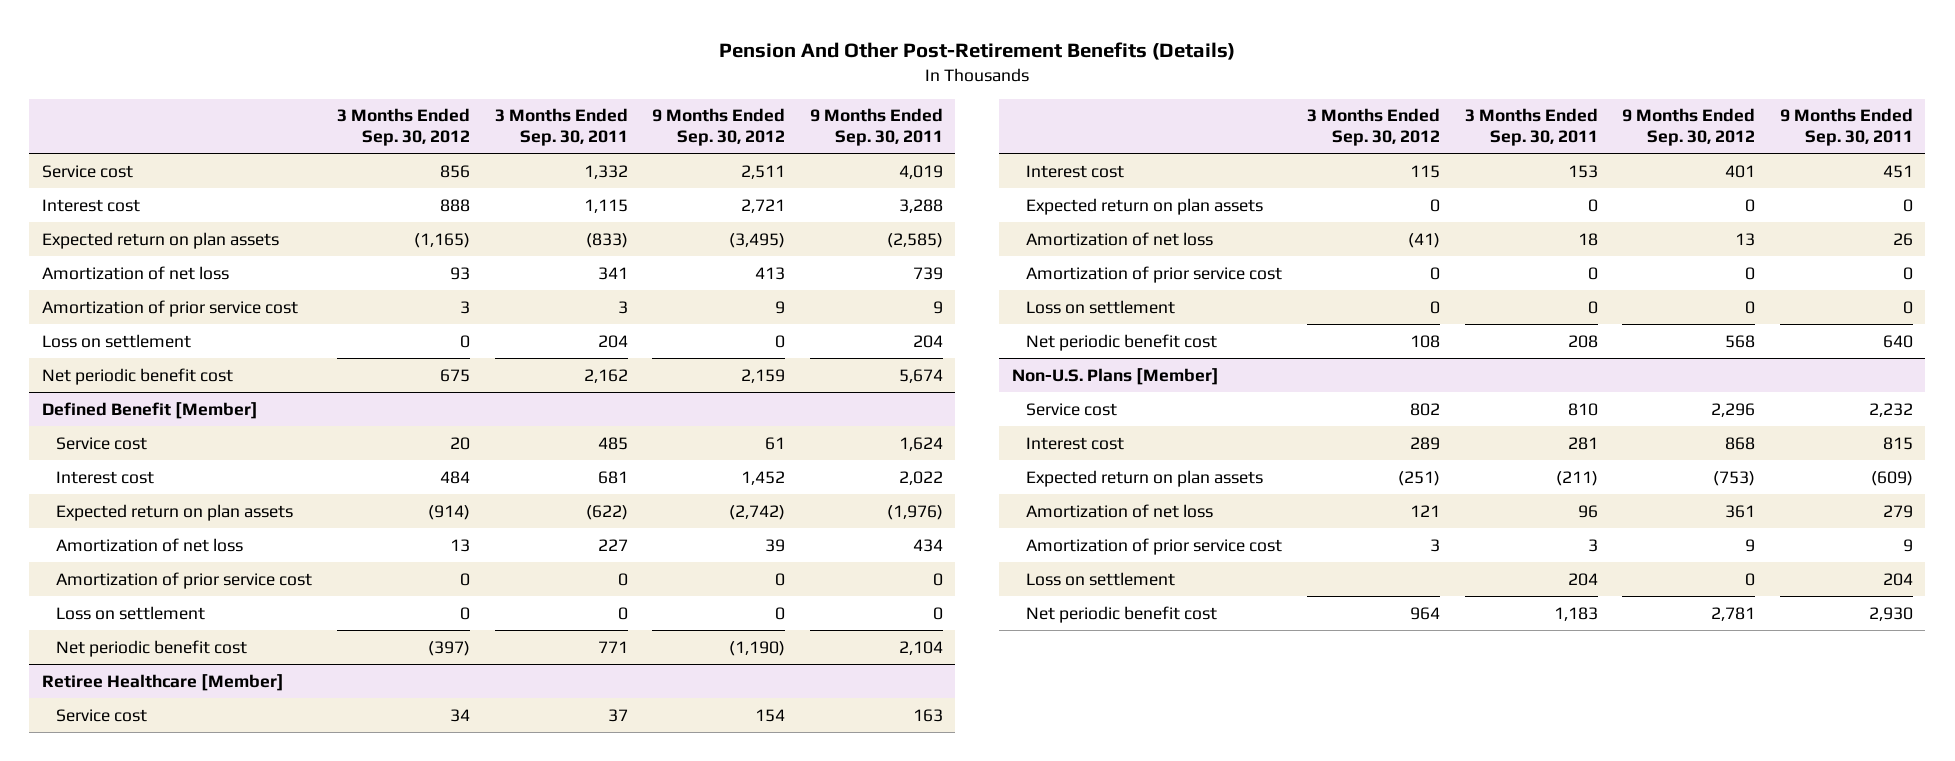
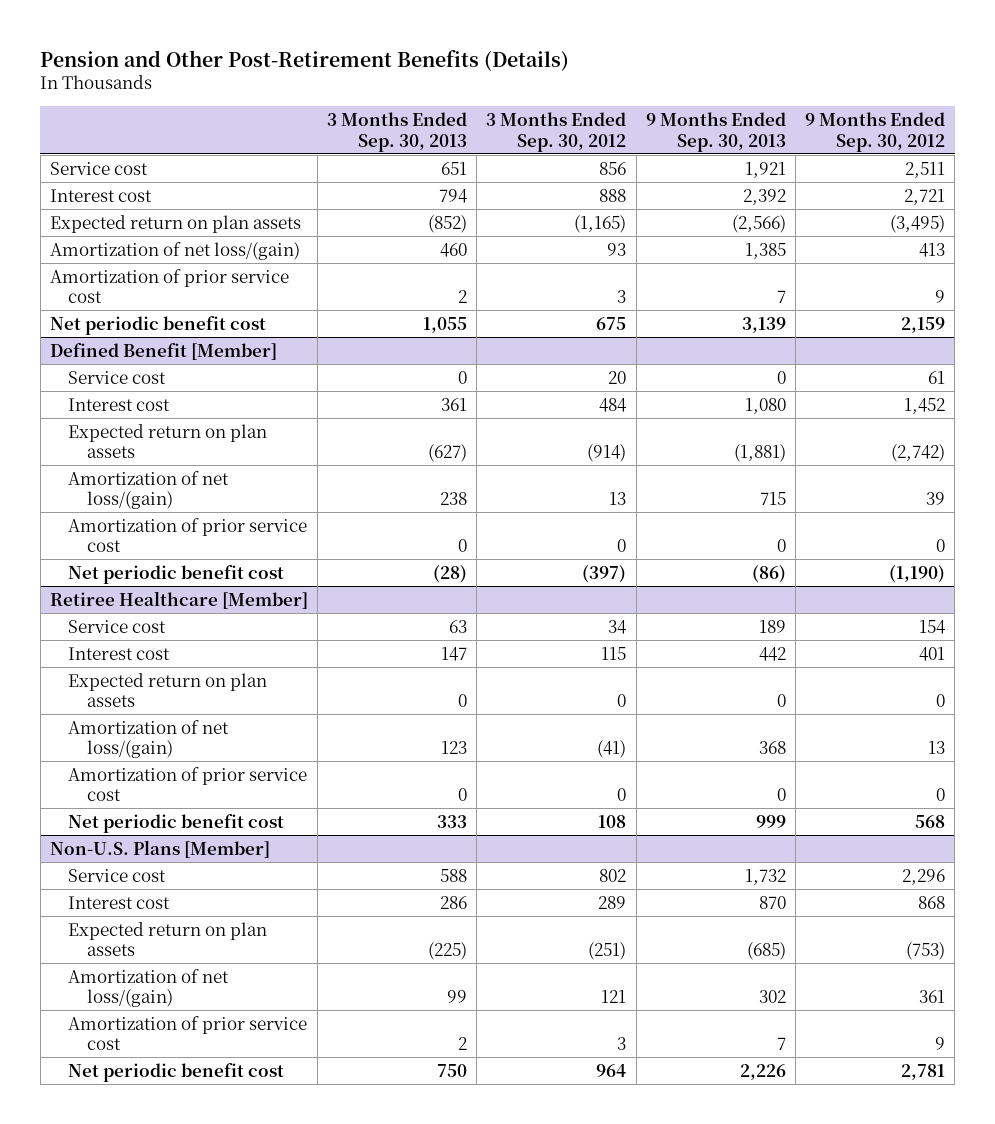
[719,42,1236,61] Pension And Other Post-Retirement Benefits (Details) -> [40,49,570,71] Pension and Other Post-Retirement Benefits (Details)
[494,108,628,147] 3 Months Ended Sep. 30, 2011 -> none
[809,108,943,147] 9 Months Ended Sep. 30, 2011 -> none
none -> [327,112,468,152] 3 Months Ended Sep. 30, 2013
none -> [645,112,786,152] 9 Months Ended Sep. 30, 2013
[41,265,229,280] Amortization of net loss -> [49,241,300,260] Amortization of net loss/(gain)
[41,333,191,348] Loss on settlement -> none
[56,537,244,552] Amortization of net loss -> [68,470,230,510] Amortization of net loss/(gain)
[56,605,206,620] Loss on settlement -> none
[1026,231,1214,246] Amortization of net loss -> [68,719,230,759] Amortization of net loss/(gain)
[1026,299,1176,314] Loss on settlement -> none
[1026,503,1214,518] Amortization of net loss -> [68,968,230,1008] Amortization of net loss/(gain)
[1026,571,1176,586] Loss on settlement -> none

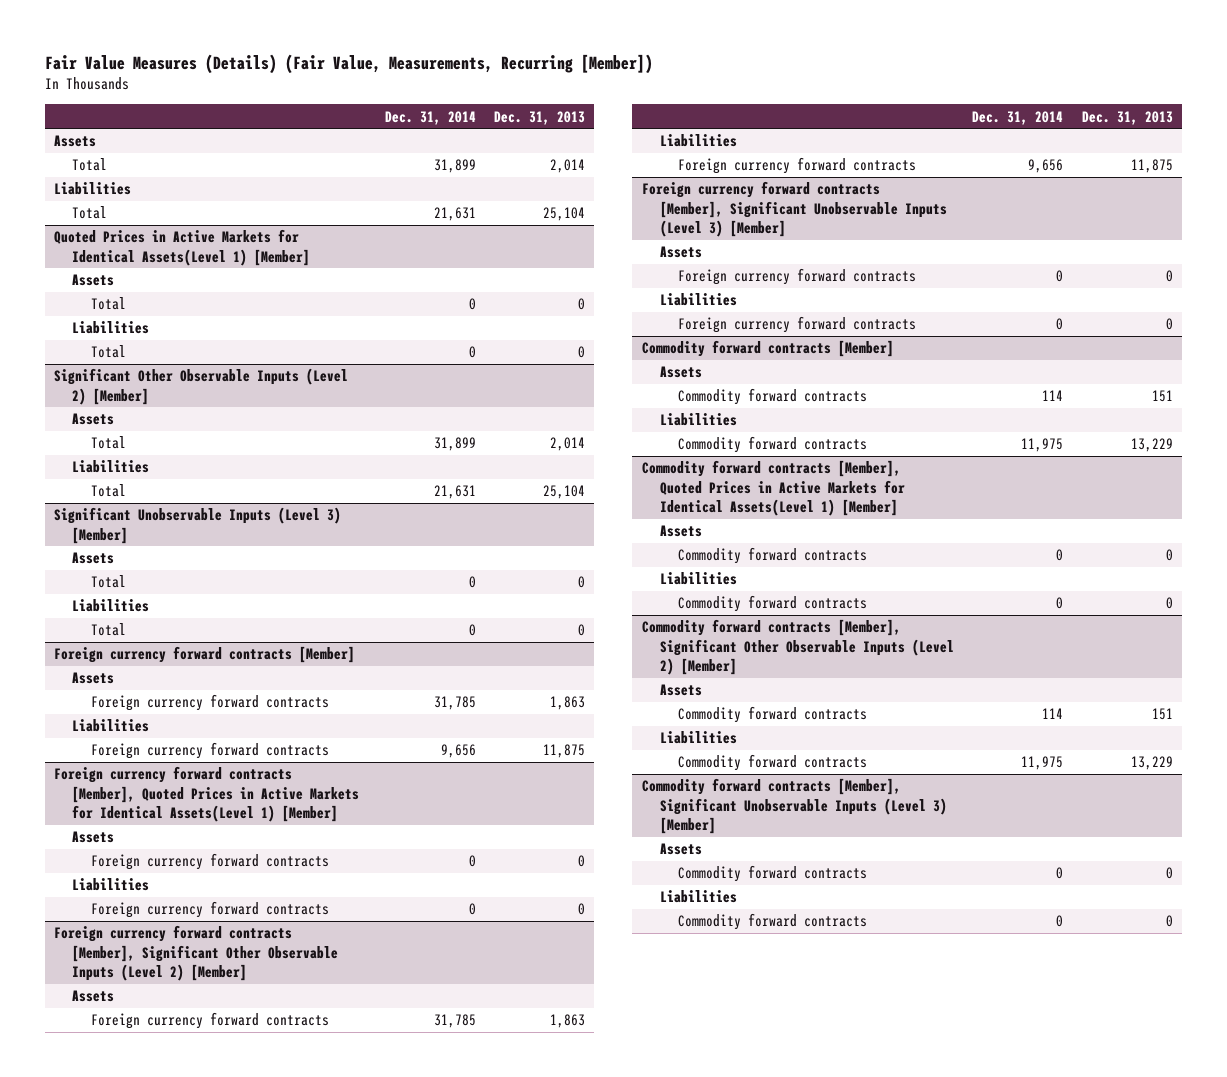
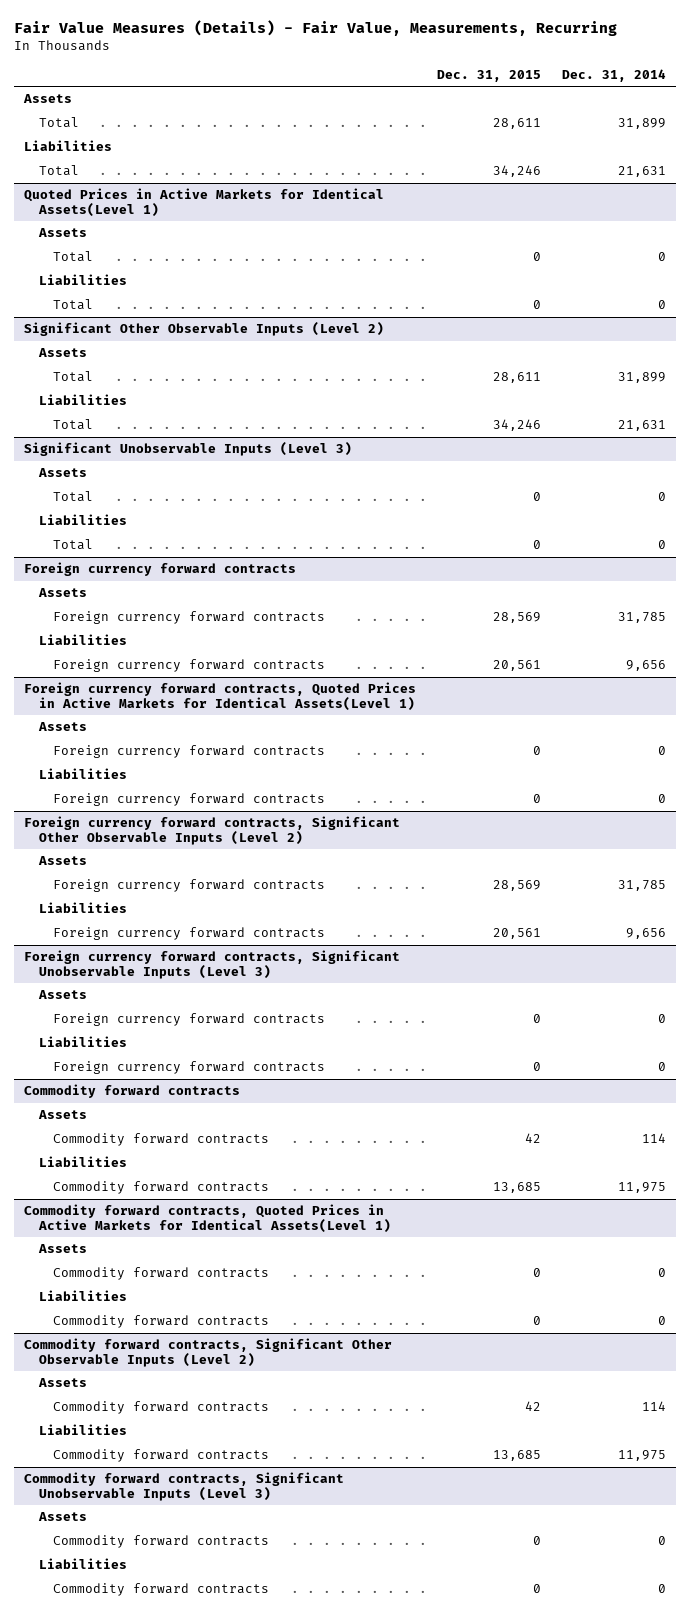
[45,53,654,74] Fair Value Measures (Details) (Fair Value, Measurements, Recurring [Member]) -> [13,20,617,37] Fair Value Measures (Details) - Fair Value, Measurements, Recurring
[494,110,586,125] Dec. 31, 2013 -> none
none -> [437,69,542,82] Dec. 31, 2015
[54,229,311,266] Quoted Prices in Active Markets for Identical Assets(Level 1) [Member] -> [24,188,385,217] Quoted Prices in Active Markets for Identical Assets(Level 1)
[54,368,349,405] Significant Other Observable Inputs (Level 2) [Member] -> [24,322,385,337] Significant Other Observable Inputs (Level 2)
[54,507,342,544] Significant Unobservable Inputs (Level 3) [Member] -> [24,442,353,457] Significant Unobservable Inputs (Level 3)
[54,646,356,664] Foreign currency forward contracts [Member] -> [24,562,297,577] Foreign currency forward contracts
[54,766,360,823] Foreign currency forward contracts [Member], Quoted Prices in Active Markets for Identical Assets(Level 1) [Member] -> [24,682,417,711] Foreign currency forward contracts, Quoted Prices in Active Markets for Identical Assets(Level 1)
[54,925,339,982] Foreign currency forward contracts [Member], Significant Other Observable Inputs (Level 2) [Member] -> [24,816,401,845] Foreign currency forward contracts, Significant Other Observable Inputs (Level 2)
[641,181,947,238] Foreign currency forward contracts [Member], Significant Unobservable Inputs (Level 3) [Member] -> [24,950,401,979] Foreign currency forward contracts, Significant Unobservable Inputs (Level 3)
[641,340,894,358] Commodity forward contracts [Member] -> [24,1084,241,1099] Commodity forward contracts
[641,460,905,517] Commodity forward contracts [Member], Quoted Prices in Active Markets for Identical Assets(Level 1) [Member] -> [24,1204,391,1233] Commodity forward contracts, Quoted Prices in Active Markets for Identical Assets(Level 1)
[641,619,954,676] Commodity forward contracts [Member], Significant Other Observable Inputs (Level 2) [Member] -> [24,1338,393,1367] Commodity forward contracts, Significant Other Observable Inputs (Level 2)
[641,778,947,835] Commodity forward contracts [Member], Significant Unobservable Inputs (Level 3) [Member] -> [24,1472,345,1501] Commodity forward contracts, Significant Unobservable Inputs (Level 3)

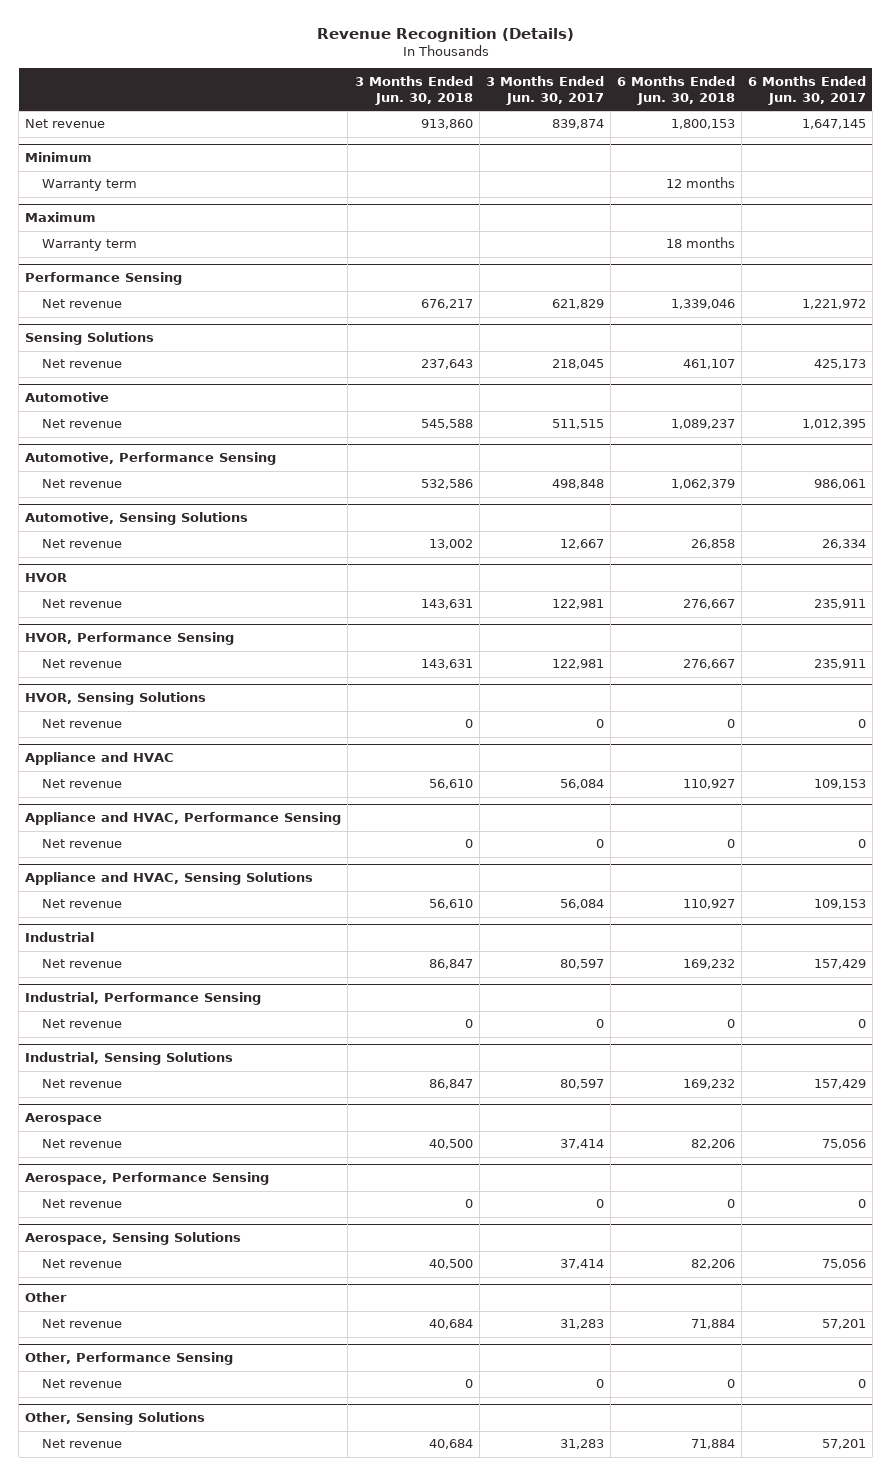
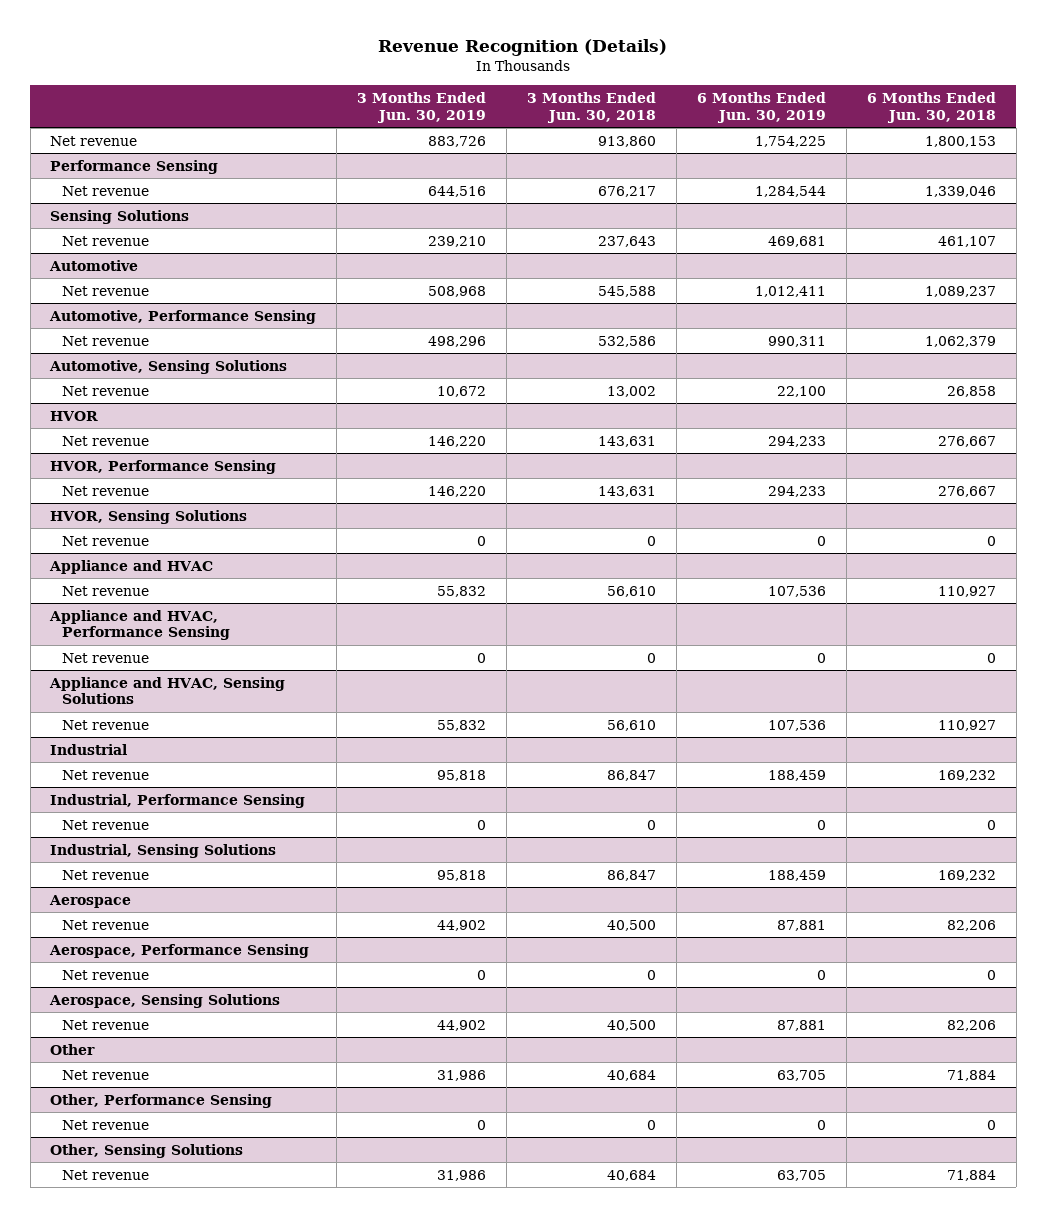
[485,75,604,105] 3 Months Ended Jun. 30, 2017 -> none
[747,75,866,105] 6 Months Ended Jun. 30, 2017 -> none
none -> [357,92,487,123] 3 Months Ended Jun. 30, 2019
none -> [696,92,826,123] 6 Months Ended Jun. 30, 2019
[25,152,93,163] Minimum -> none
[41,179,137,192] Warranty term -> none
[25,212,97,223] Maximum -> none
[41,239,137,252] Warranty term -> none

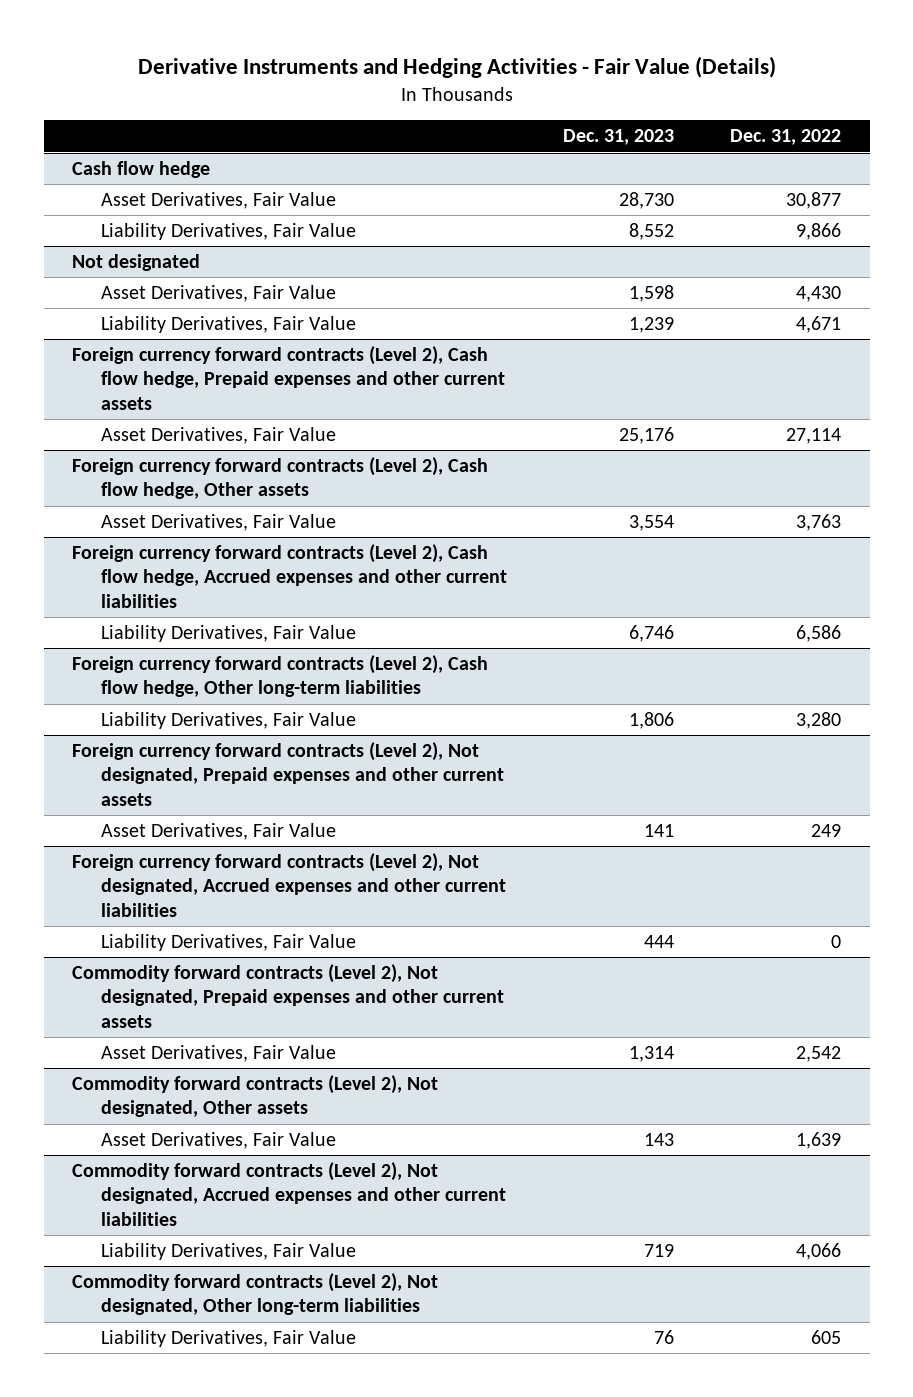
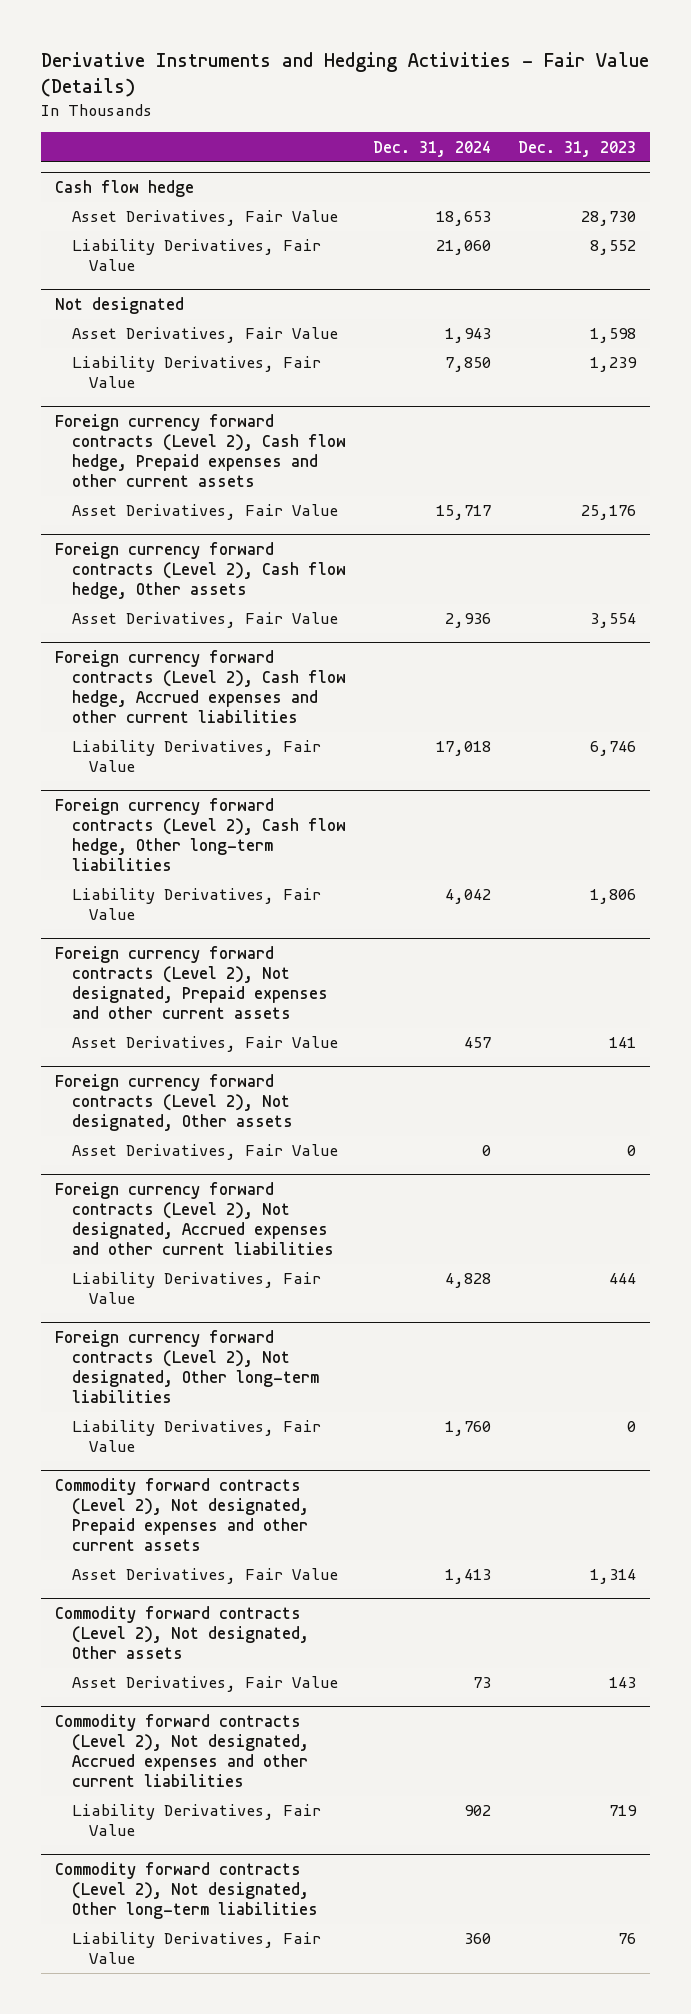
[730,129,842,146] Dec. 31, 2022 -> none
none -> [372,140,491,157] Dec. 31, 2024
none -> [54,1074,293,1131] Foreign currency forward contracts (Level 2), Not designated, Other assets
none -> [71,1144,338,1161] Asset Derivatives, Fair Value
none -> [54,1330,319,1403] Foreign currency forward contracts (Level 2), Not designated, Other long-term liabilities
none -> [71,1420,321,1453] Liability Derivatives, Fair Value

